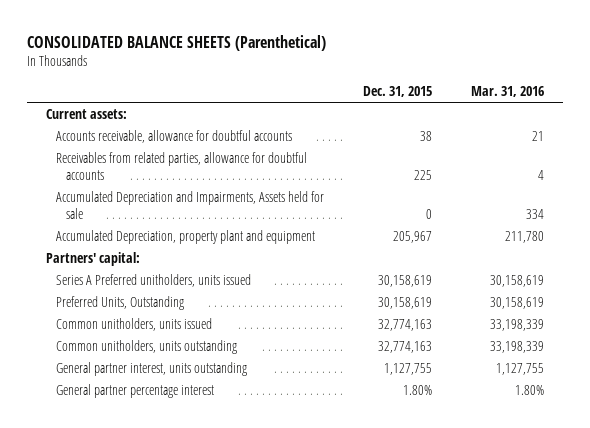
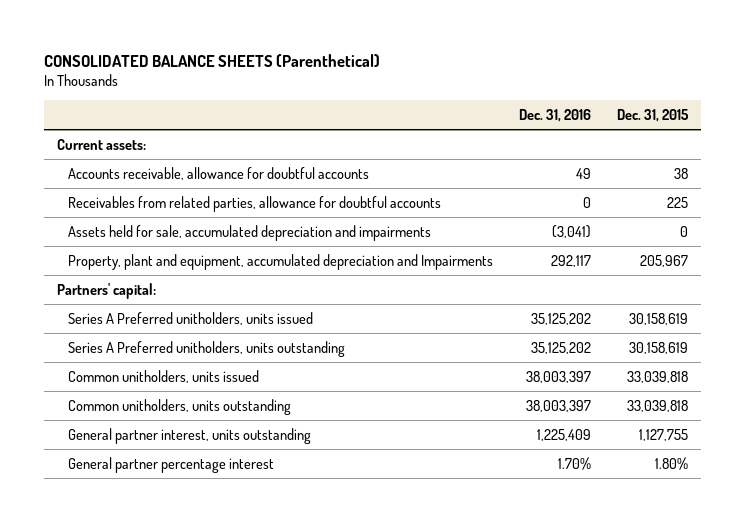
[470,86,544,98] Mar. 31, 2016 -> none
none -> [518,108,591,122] Dec. 31, 2016
[55,190,324,219] Accumulated Depreciation and Impairments, Assets held for sale -> [67,224,431,241] Assets held for sale, accumulated depreciation and impairments
[55,229,315,244] Accumulated Depreciation, property plant and equipment -> [67,253,493,270] Property, plant and equipment, accumulated depreciation and Impairments
[55,295,184,310] Preferred Units, Outstanding -> [67,340,345,357] Series A Preferred unitholders, units outstanding
[377,318,432,331] 32,774,163 -> [626,370,688,383] 33,039,818
[377,340,432,353] 32,774,163 -> [626,399,688,412] 33,039,818

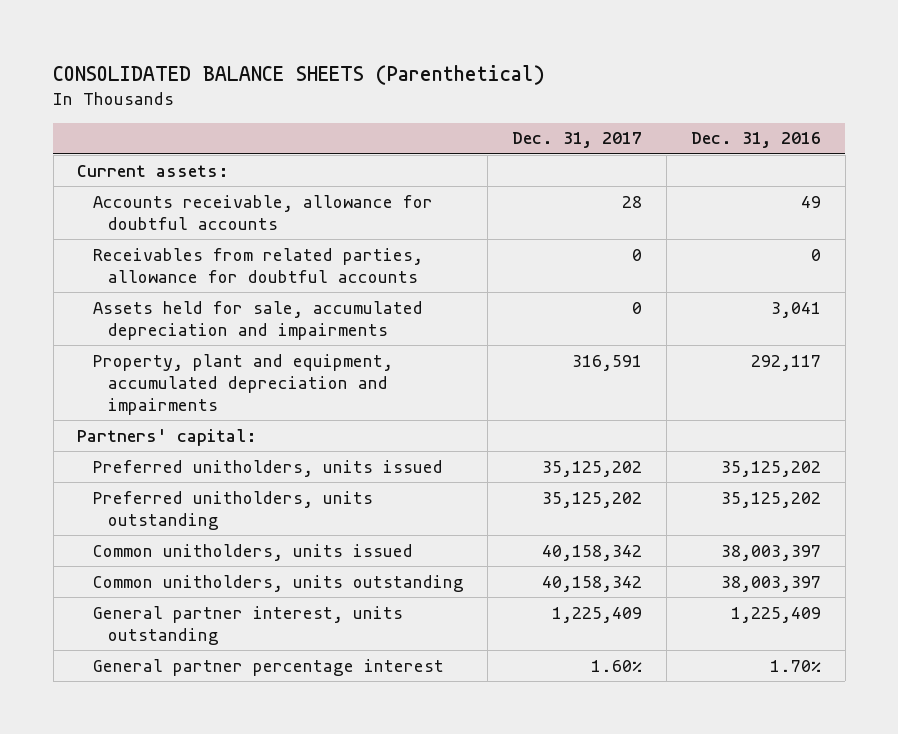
[616,108,689,122] Dec. 31, 2015 -> none
none -> [512,132,643,149] Dec. 31, 2017
[551,224,591,238] (3,041) -> [770,301,821,318] 3,041
[67,253,493,270] Property, plant and equipment, accumulated depreciation and Impairments -> [92,353,393,415] Property, plant and equipment, accumulated depreciation and impairments
[67,311,313,325] Series A Preferred unitholders, units issued -> [92,459,443,477] Preferred unitholders, units issued
[67,340,345,357] Series A Preferred unitholders, units outstanding -> [92,490,373,530] Preferred unitholders, units outstanding

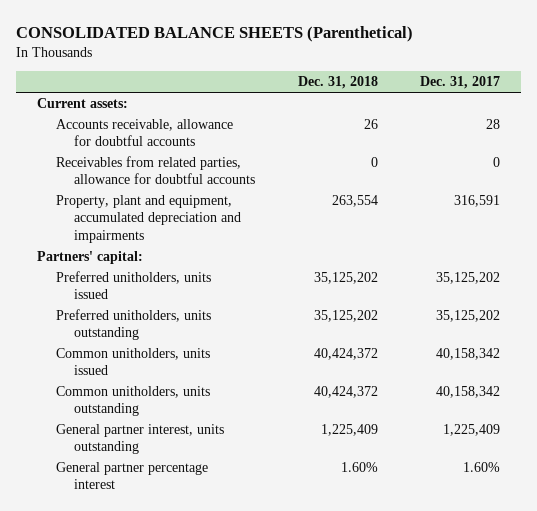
[690,132,821,149] Dec. 31, 2016 -> none
none -> [297,76,378,90] Dec. 31, 2018
[92,300,423,340] Assets held for sale, accumulated depreciation and impairments -> none

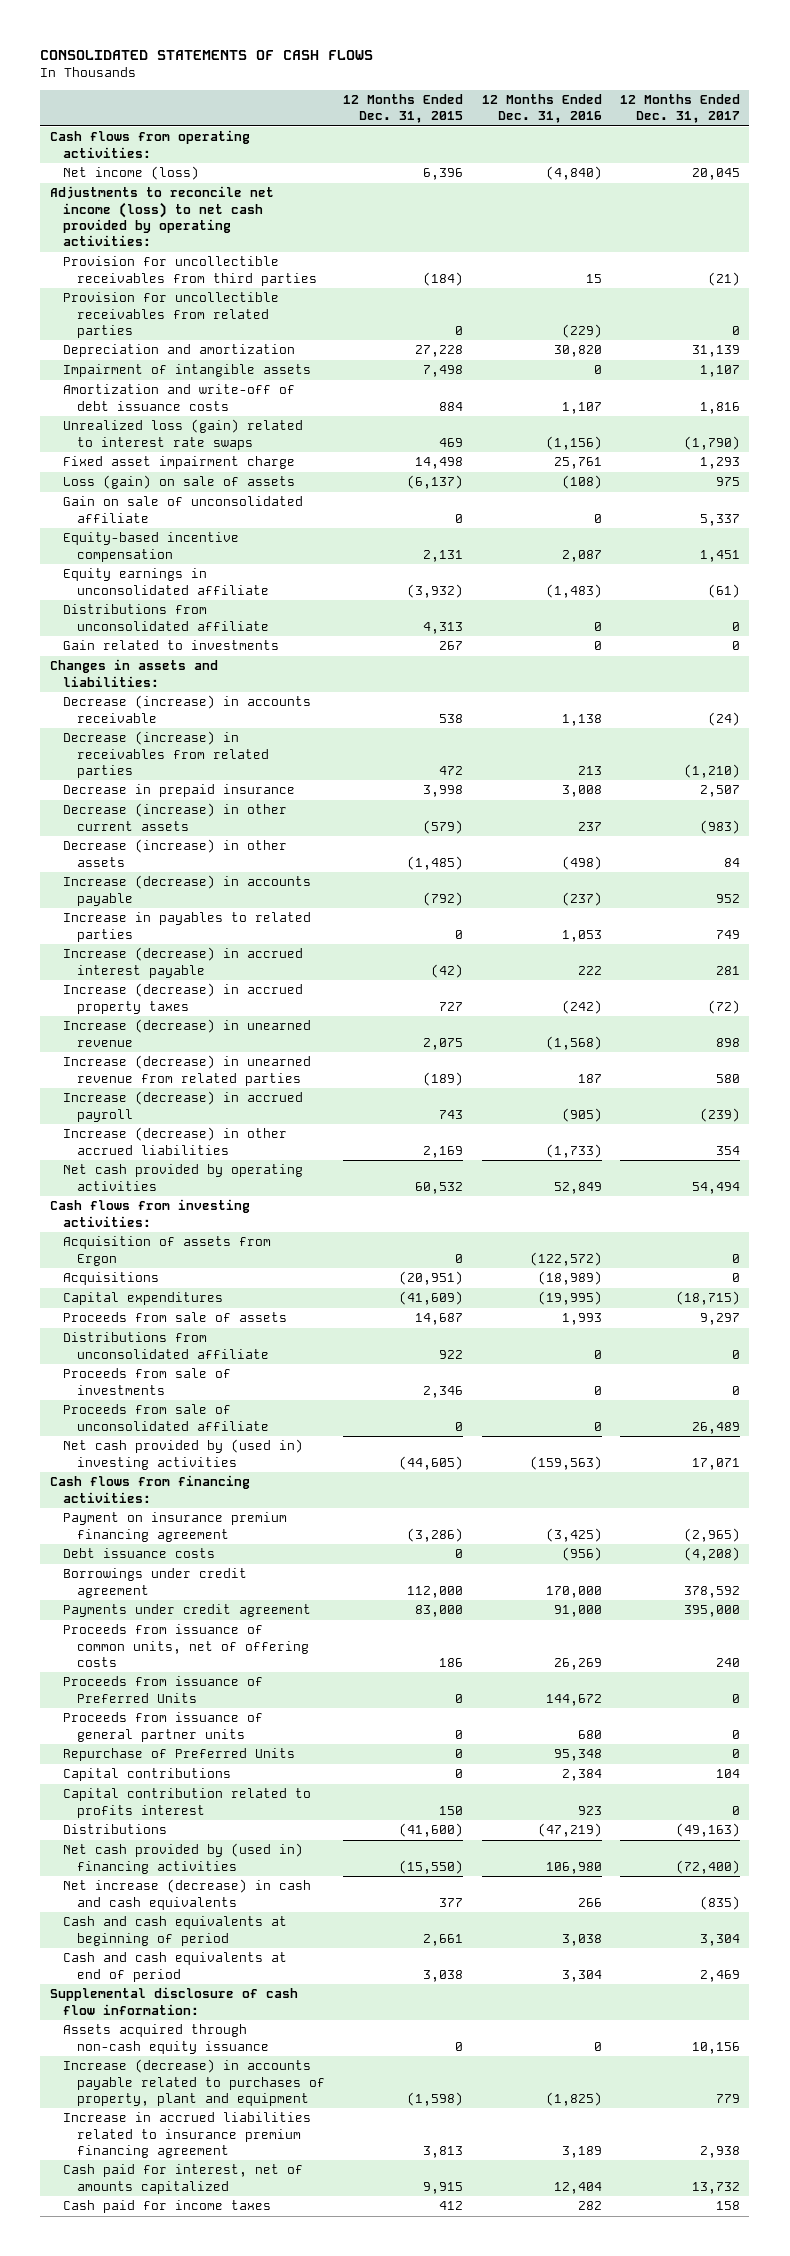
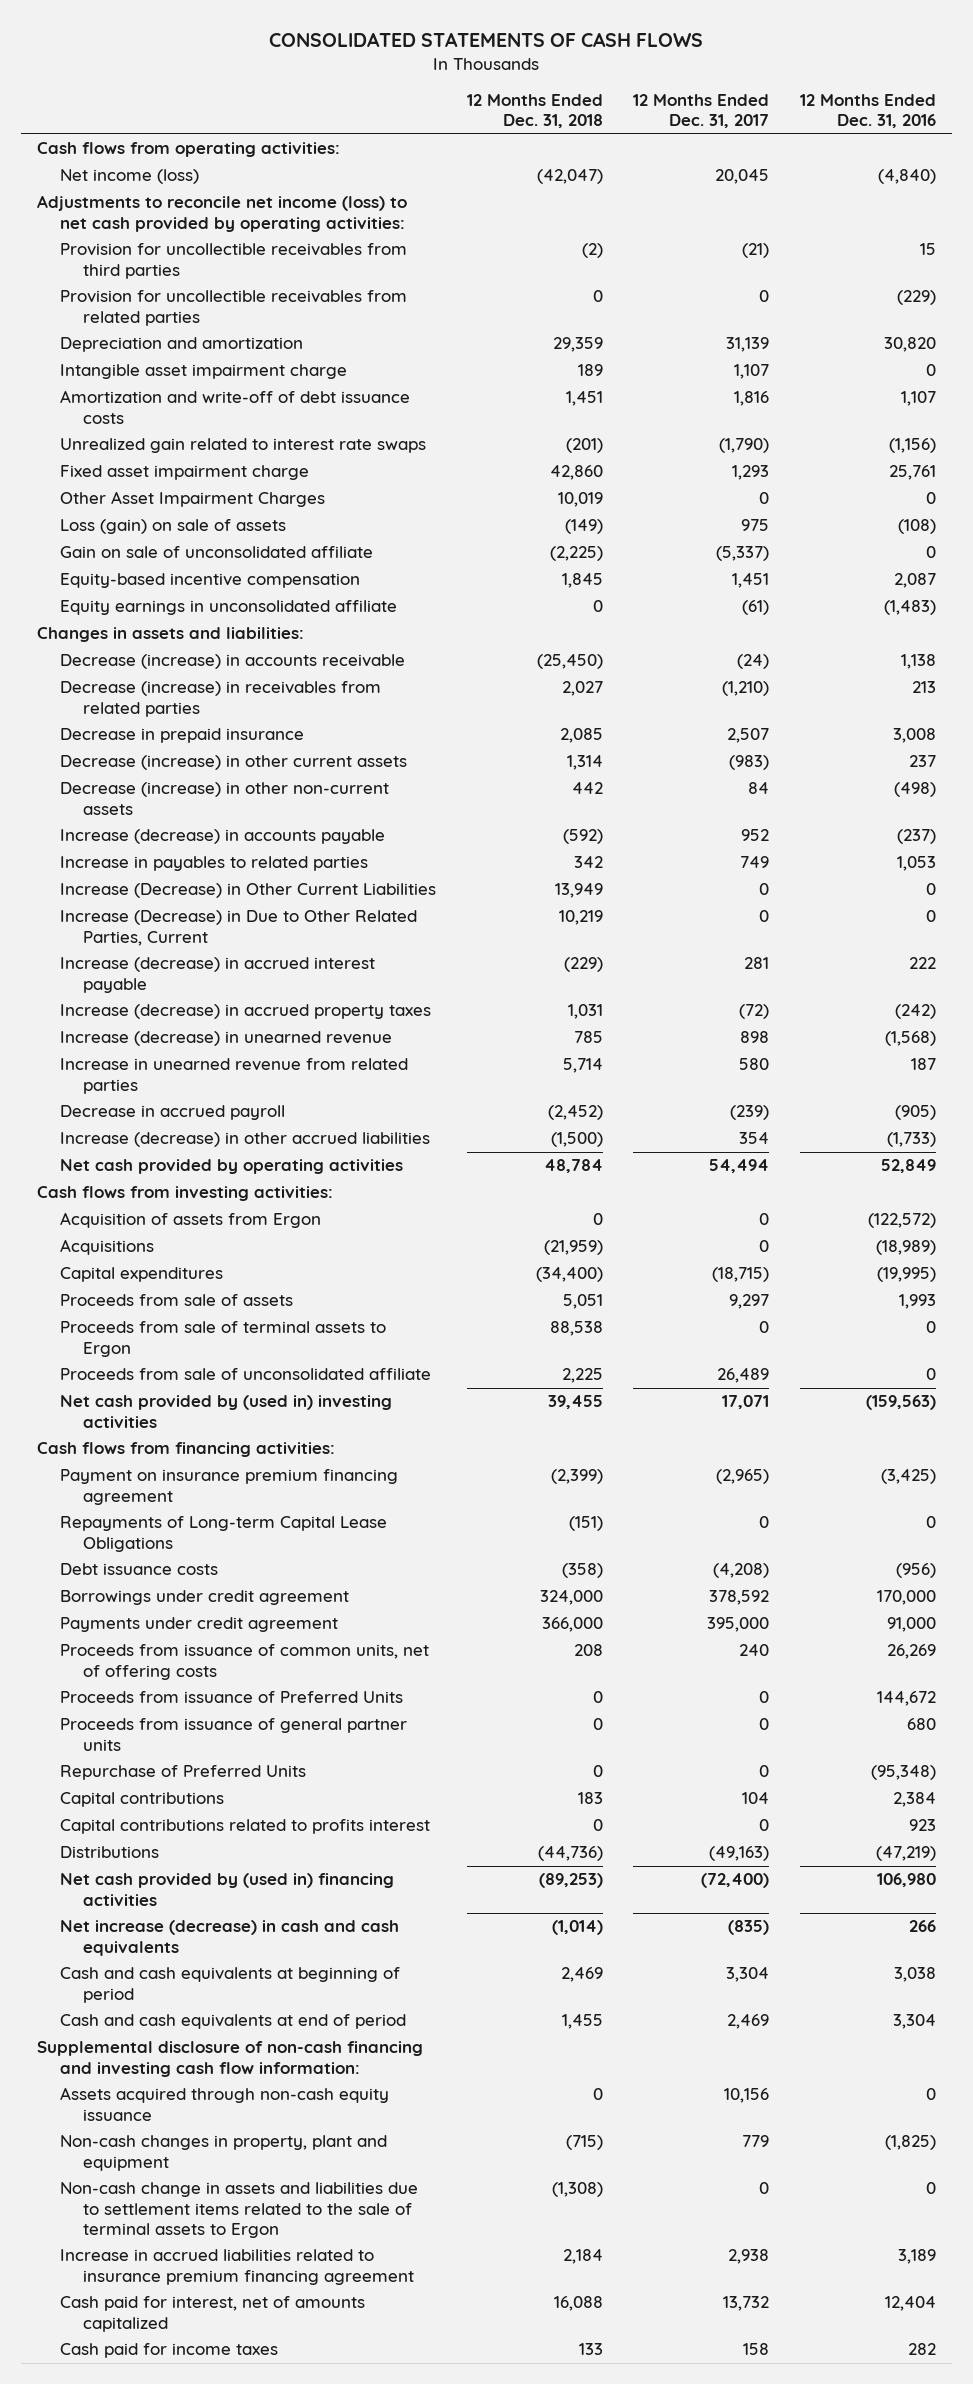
[343,94,464,124] 12 Months Ended Dec. 31, 2015 -> none
none -> [466,94,603,129] 12 Months Ended Dec. 31, 2018
[63,364,312,378] Impairment of intangible assets -> [59,364,347,380] Intangible asset impairment charge
[63,419,304,450] Unrealized loss (gain) related to interest rate swaps -> [59,438,426,454] Unrealized gain related to interest rate swaps
none -> [59,491,325,508] Other Asset Impairment Charges
[699,513,740,526] 5,337 -> [716,546,770,562] (5,337)
[63,604,269,631] Distributions from unconsolidated affiliate -> none
[63,640,280,651] Gain related to investments -> none
[63,839,288,867] Decrease (increase) in other assets -> [59,782,389,815] Decrease (increase) in other non-current assets
none -> [59,883,436,899] Increase (Decrease) in Other Current Liabilities
none -> [59,910,417,946] Increase (Decrease) in Due to Other Related Parties, Current
[63,1055,312,1086] Increase (decrease) in unearned revenue from related parties -> [59,1058,408,1094] Increase in unearned revenue from related parties
[63,1091,304,1122] Increase (decrease) in accrued payroll -> [59,1105,285,1121] Decrease in accrued payroll
[63,1332,269,1359] Distributions from unconsolidated affiliate -> none
[63,1368,232,1395] Proceeds from sale of investments -> none
none -> [59,1321,386,1357] Proceeds from sale of terminal assets to Ergon
none -> [59,1516,387,1552] Repayments of Long-term Capital Lease Obligations
[553,1749,602,1762] 95,348 -> [871,1765,937,1781] (95,348)
[63,1788,312,1818] Capital contribution related to profits interest -> [59,1819,430,1835] Capital contributions related to profits interest
[49,1987,298,2015] Supplemental disclosure of cash flow information: -> [36,2041,423,2077] Supplemental disclosure of non-cash financing and investing cash flow information:
[63,2059,325,2106] Increase (decrease) in accounts payable related to purchases of property, plant and equipment -> [59,2135,387,2171] Non-cash changes in property, plant and equipment
none -> [59,2182,418,2238] Non-cash change in assets and liabilities due to settlement items related to the sale of terminal assets to Ergon

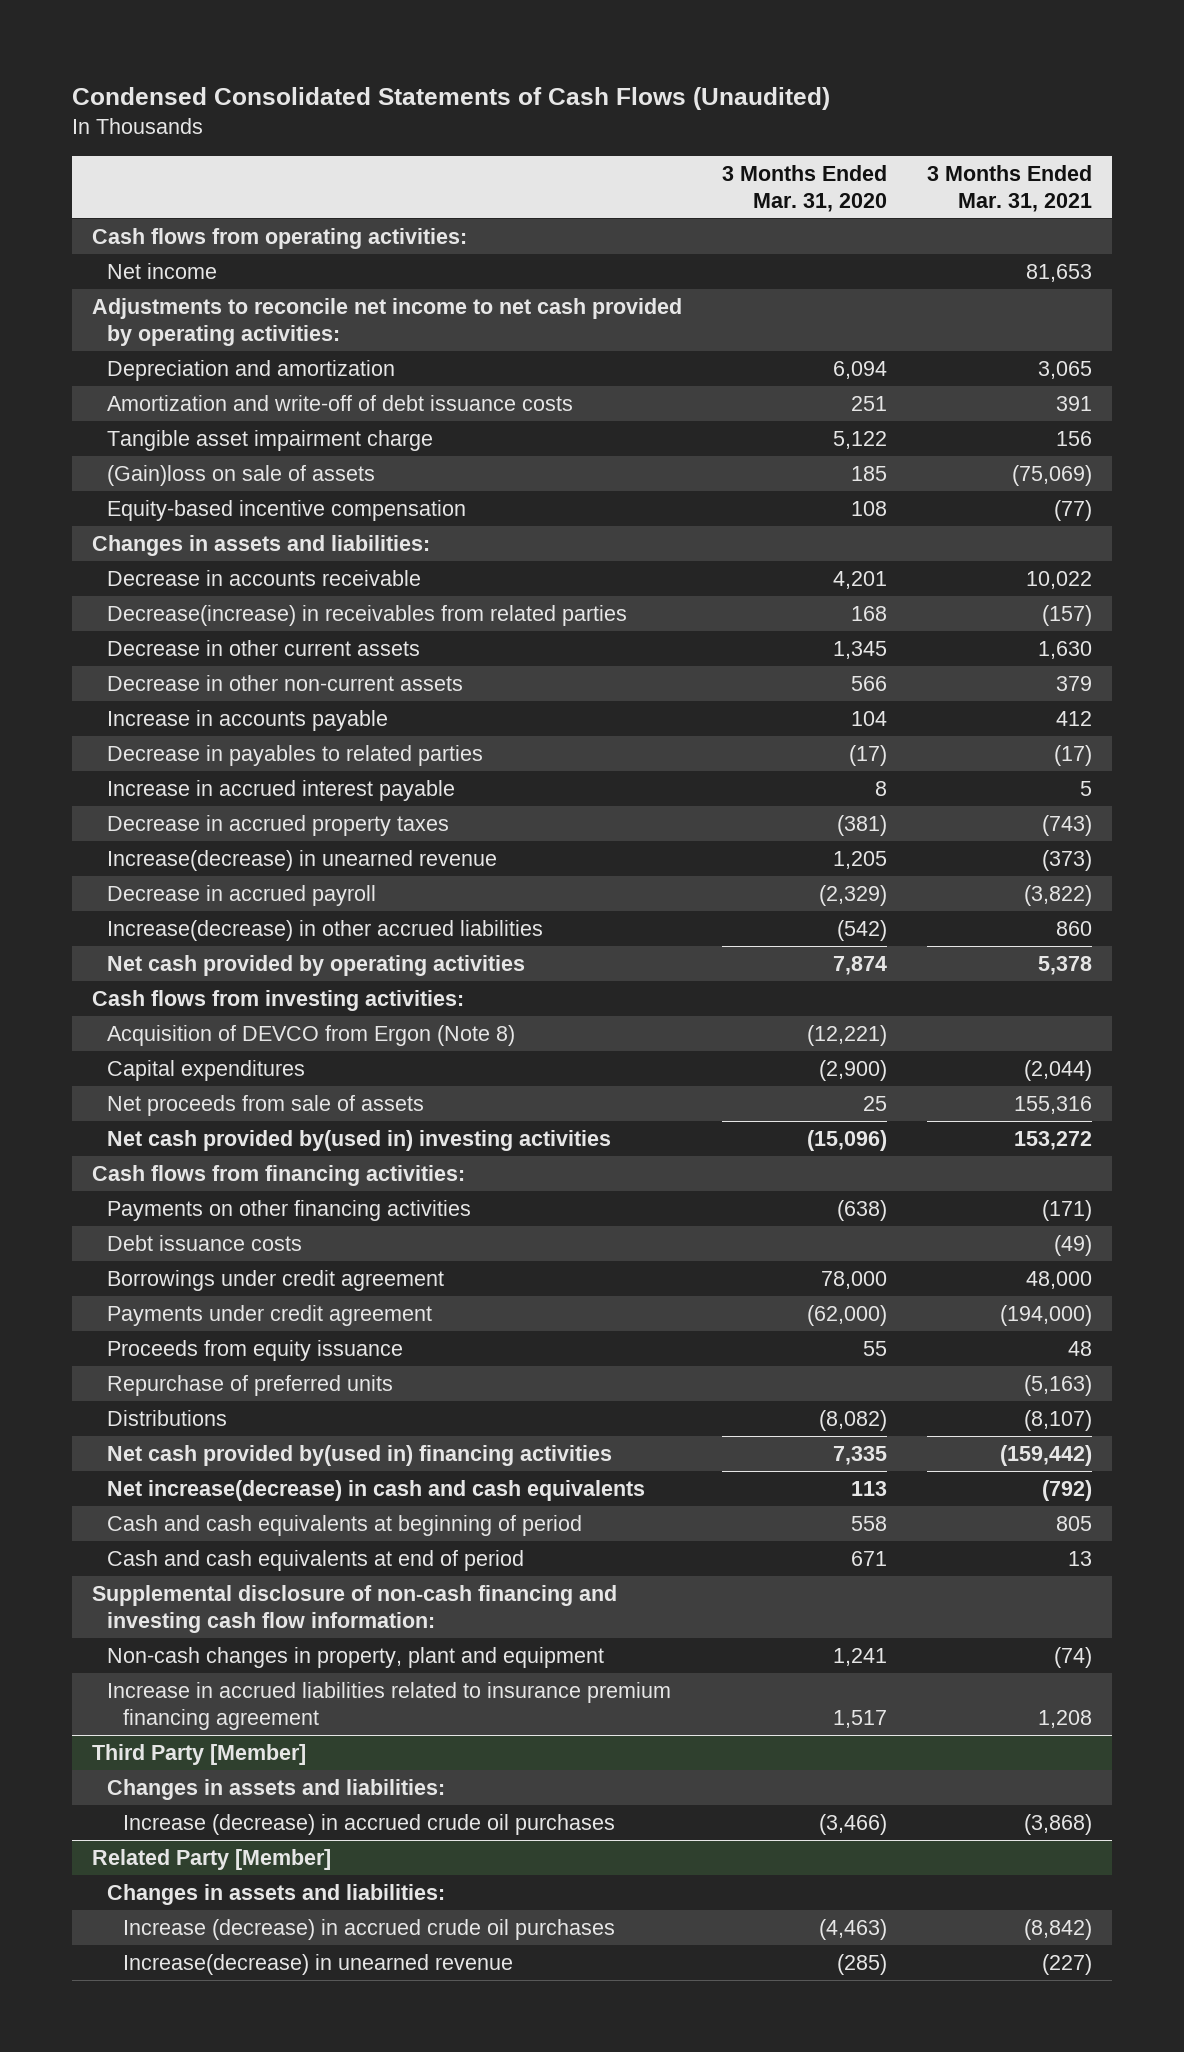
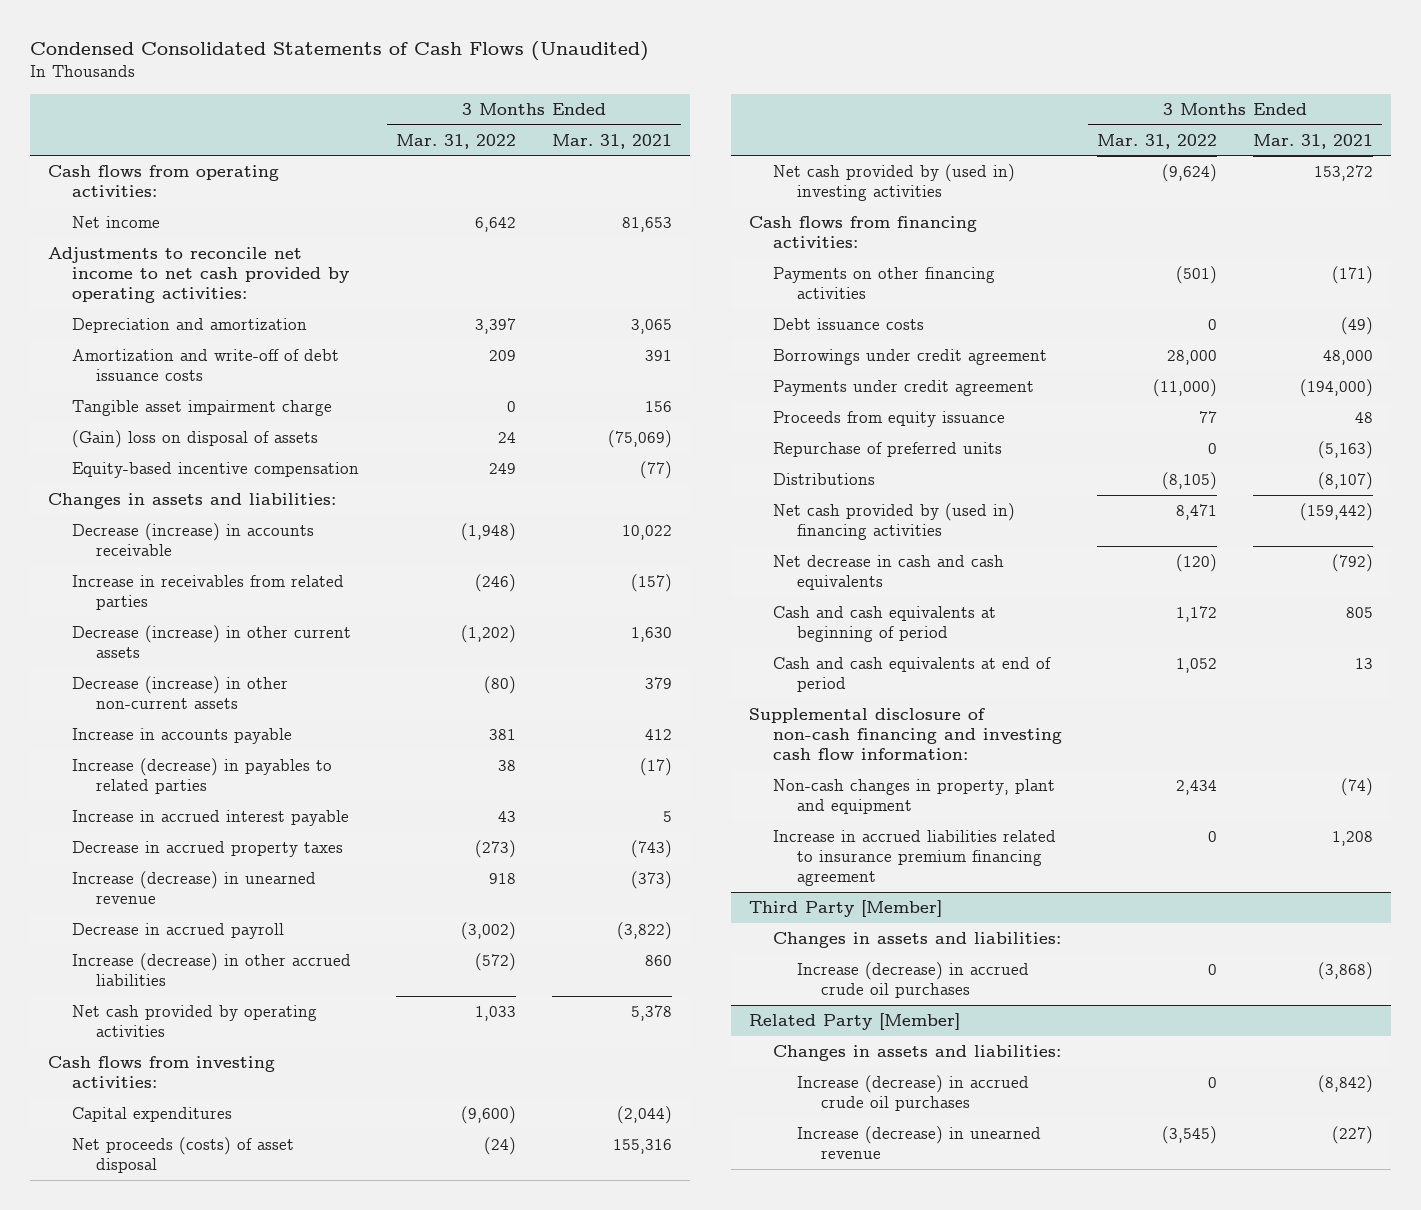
[721,164,887,212] 3 Months Ended Mar. 31, 2020 -> none
none -> [396,133,517,149] Mar. 31, 2022
[107,464,376,486] (Gain)loss on sale of assets -> [71,430,318,449] (Gain) loss on disposal of assets
[107,569,422,586] Decrease in accounts receivable -> [71,523,314,556] Decrease (increase) in accounts receivable
[107,604,628,626] Decrease(increase) in receivables from related parties -> [71,575,344,610] Increase in receivables from related parties
[107,639,421,656] Decrease in other current assets -> [71,625,351,658] Decrease (increase) in other current assets
[107,674,464,691] Decrease in other non-current assets -> [71,676,288,709] Decrease (increase) in other non-current assets
[107,744,484,766] Decrease in payables to related parties -> [71,758,332,794] Increase (decrease) in payables to related parties
[107,849,498,871] Increase(decrease) in unearned revenue -> [71,871,316,904] Increase (decrease) in unearned revenue
[107,919,544,941] Increase(decrease) in other accrued liabilities -> [71,953,351,986] Increase (decrease) in other accrued liabilities
[107,1024,516,1046] Acquisition of DEVCO from Ergon (Note 8) -> none
[107,1094,425,1116] Net proceeds from sale of assets -> [71,1137,294,1173] Net proceeds (costs) of asset disposal
[107,1129,612,1151] Net cash provided by(used in) investing activities -> [772,164,1015,201] Net cash provided by (used in) investing activities
[107,1444,613,1466] Net cash provided by(used in) financing activities -> [772,503,1015,540] Net cash provided by (used in) financing activities
[107,1479,646,1501] Net increase(decrease) in cash and cash equivalents -> [772,555,1004,590] Net decrease in cash and cash equivalents
[122,1953,513,1975] Increase(decrease) in unearned revenue -> [796,1126,1041,1159] Increase (decrease) in unearned revenue

